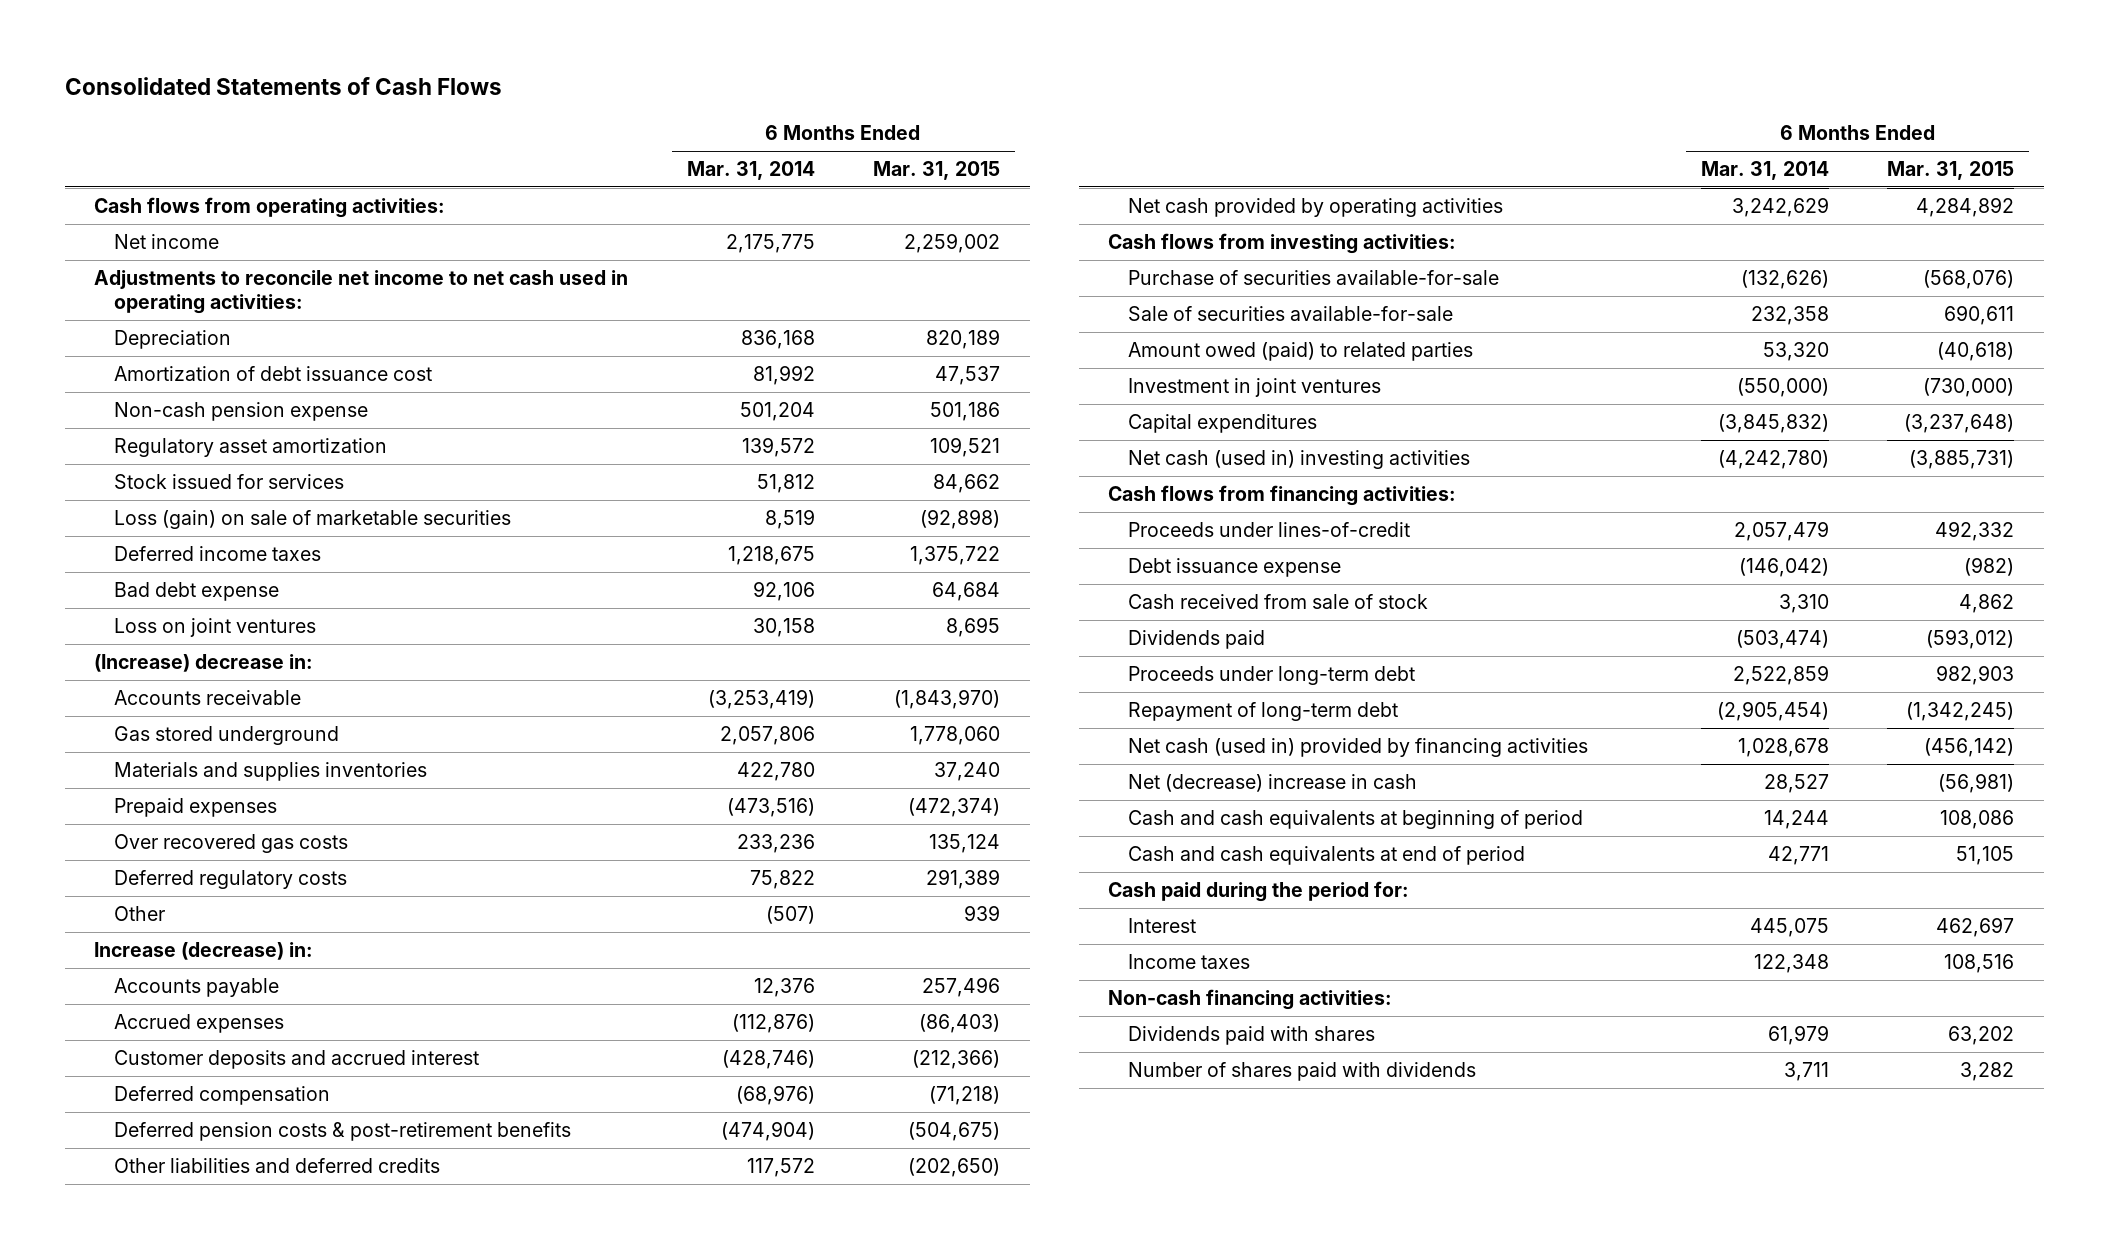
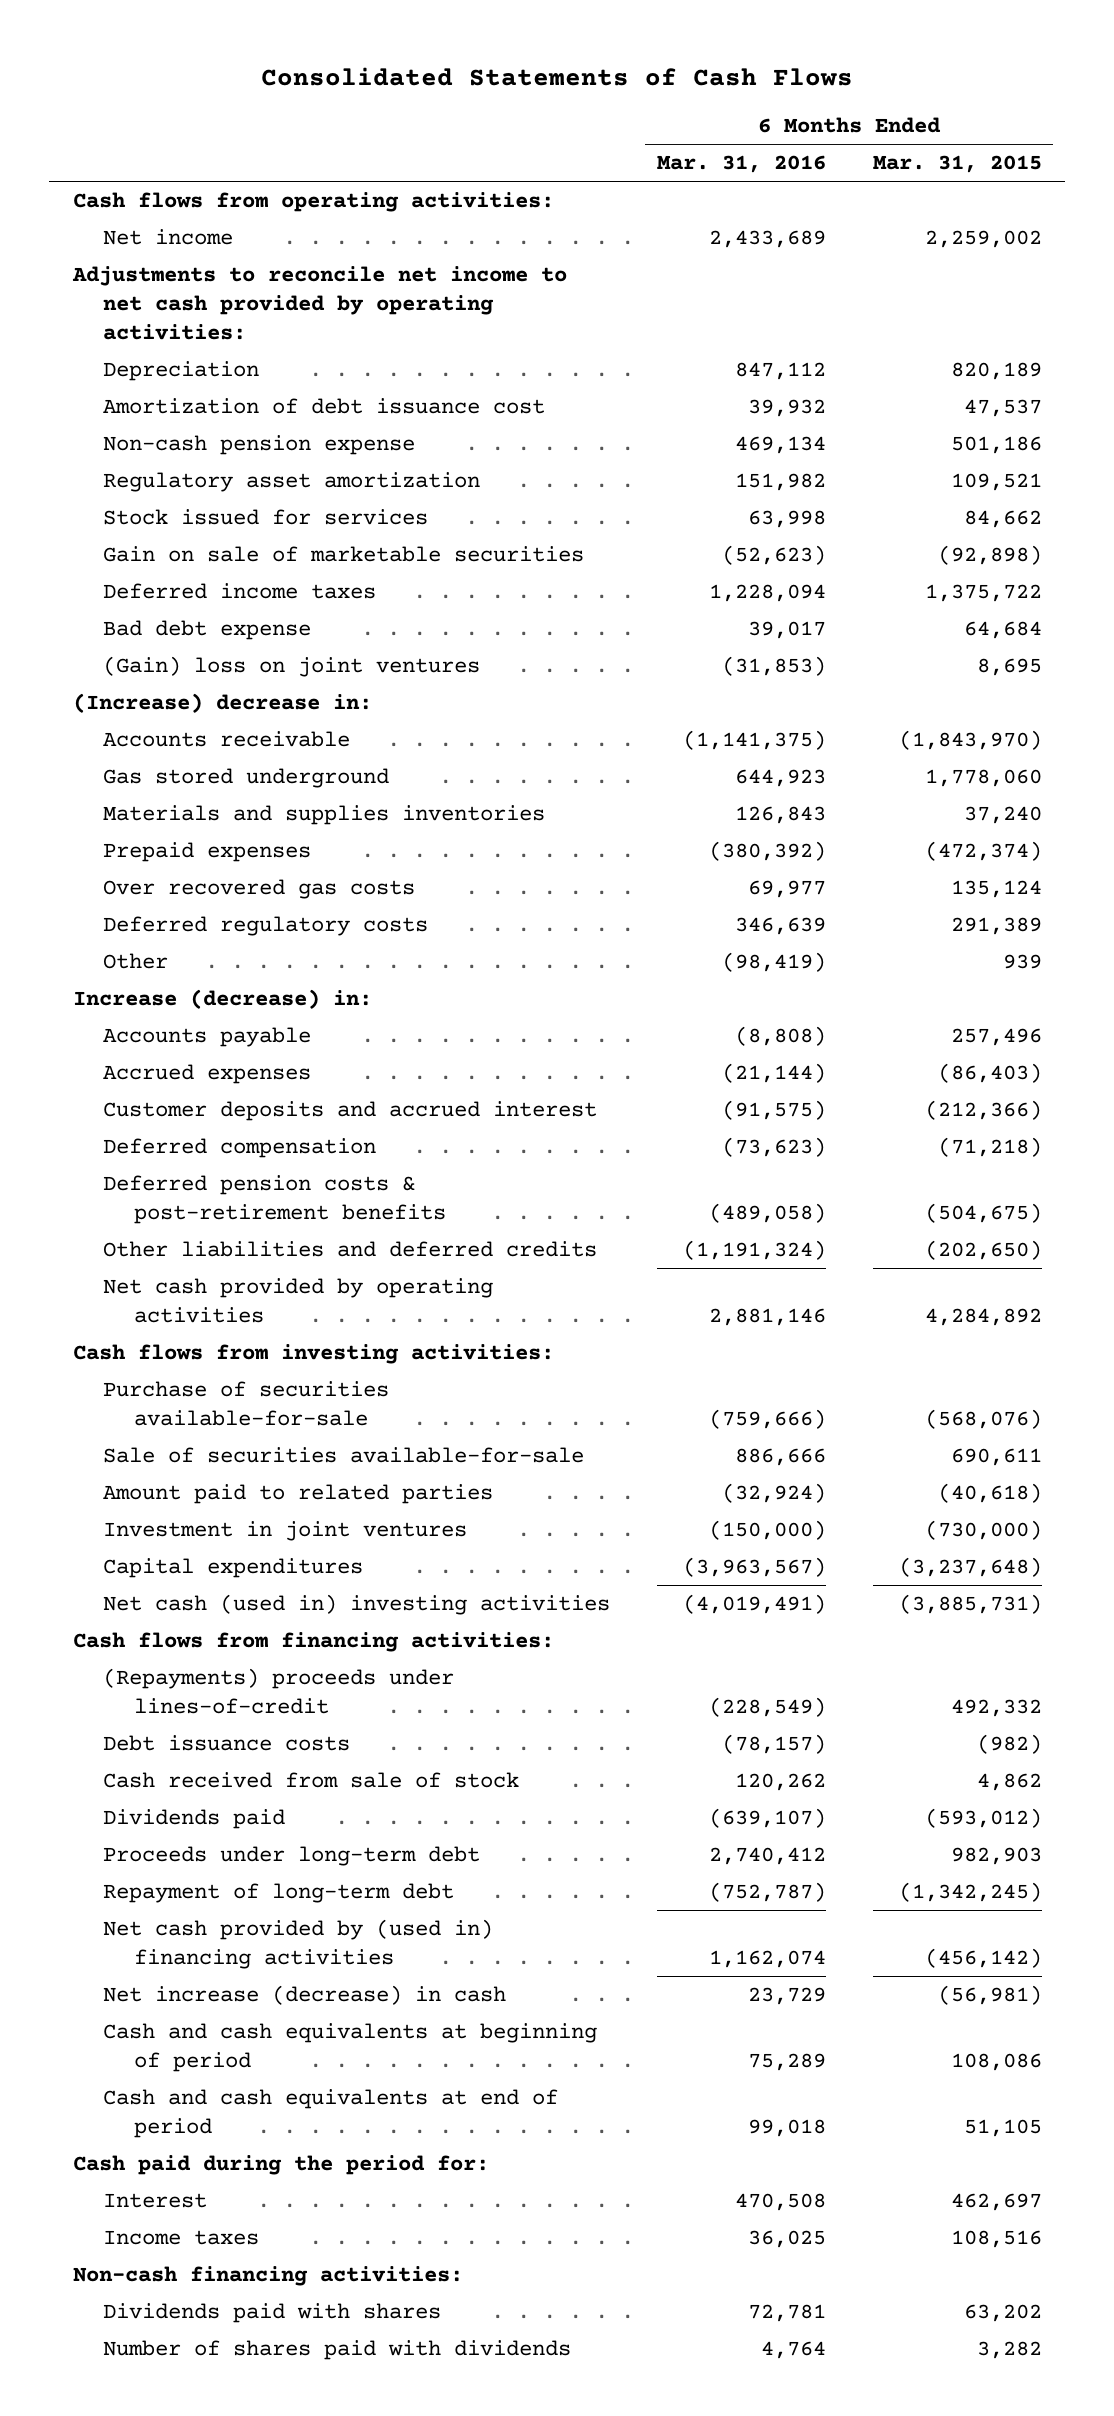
[686,161,815,181] Mar. 31, 2014 -> none
none -> [657,155,827,174] Mar. 31, 2016
[94,270,629,315] Adjustments to reconcile net income to net cash used in operating activities: -> [71,266,567,341] Adjustments to reconcile net income to net cash provided by operating activities:
[114,510,512,530] Loss (gain) on sale of marketable securities -> [103,546,585,563] Gain on sale of marketable securities
[114,618,317,638] Loss on joint ventures -> [103,656,481,678] (Gain) loss on joint ventures
[1128,342,1474,362] Amount owed (paid) to related parties -> [103,1484,494,1505] Amount paid to related parties
[1128,522,1411,538] Proceeds under lines-of-credit -> [103,1668,455,1715] (Repayments) proceeds under lines-of-credit
[1128,558,1342,578] Debt issuance expense -> [103,1735,351,1752] Debt issuance costs
[1128,738,1589,758] Net cash (used in) provided by financing activities -> [103,1919,494,1970] Net cash provided by (used in) financing activities
[1128,774,1418,793] Net (decrease) increase in cash -> [103,1985,507,2006] Net increase (decrease) in cash

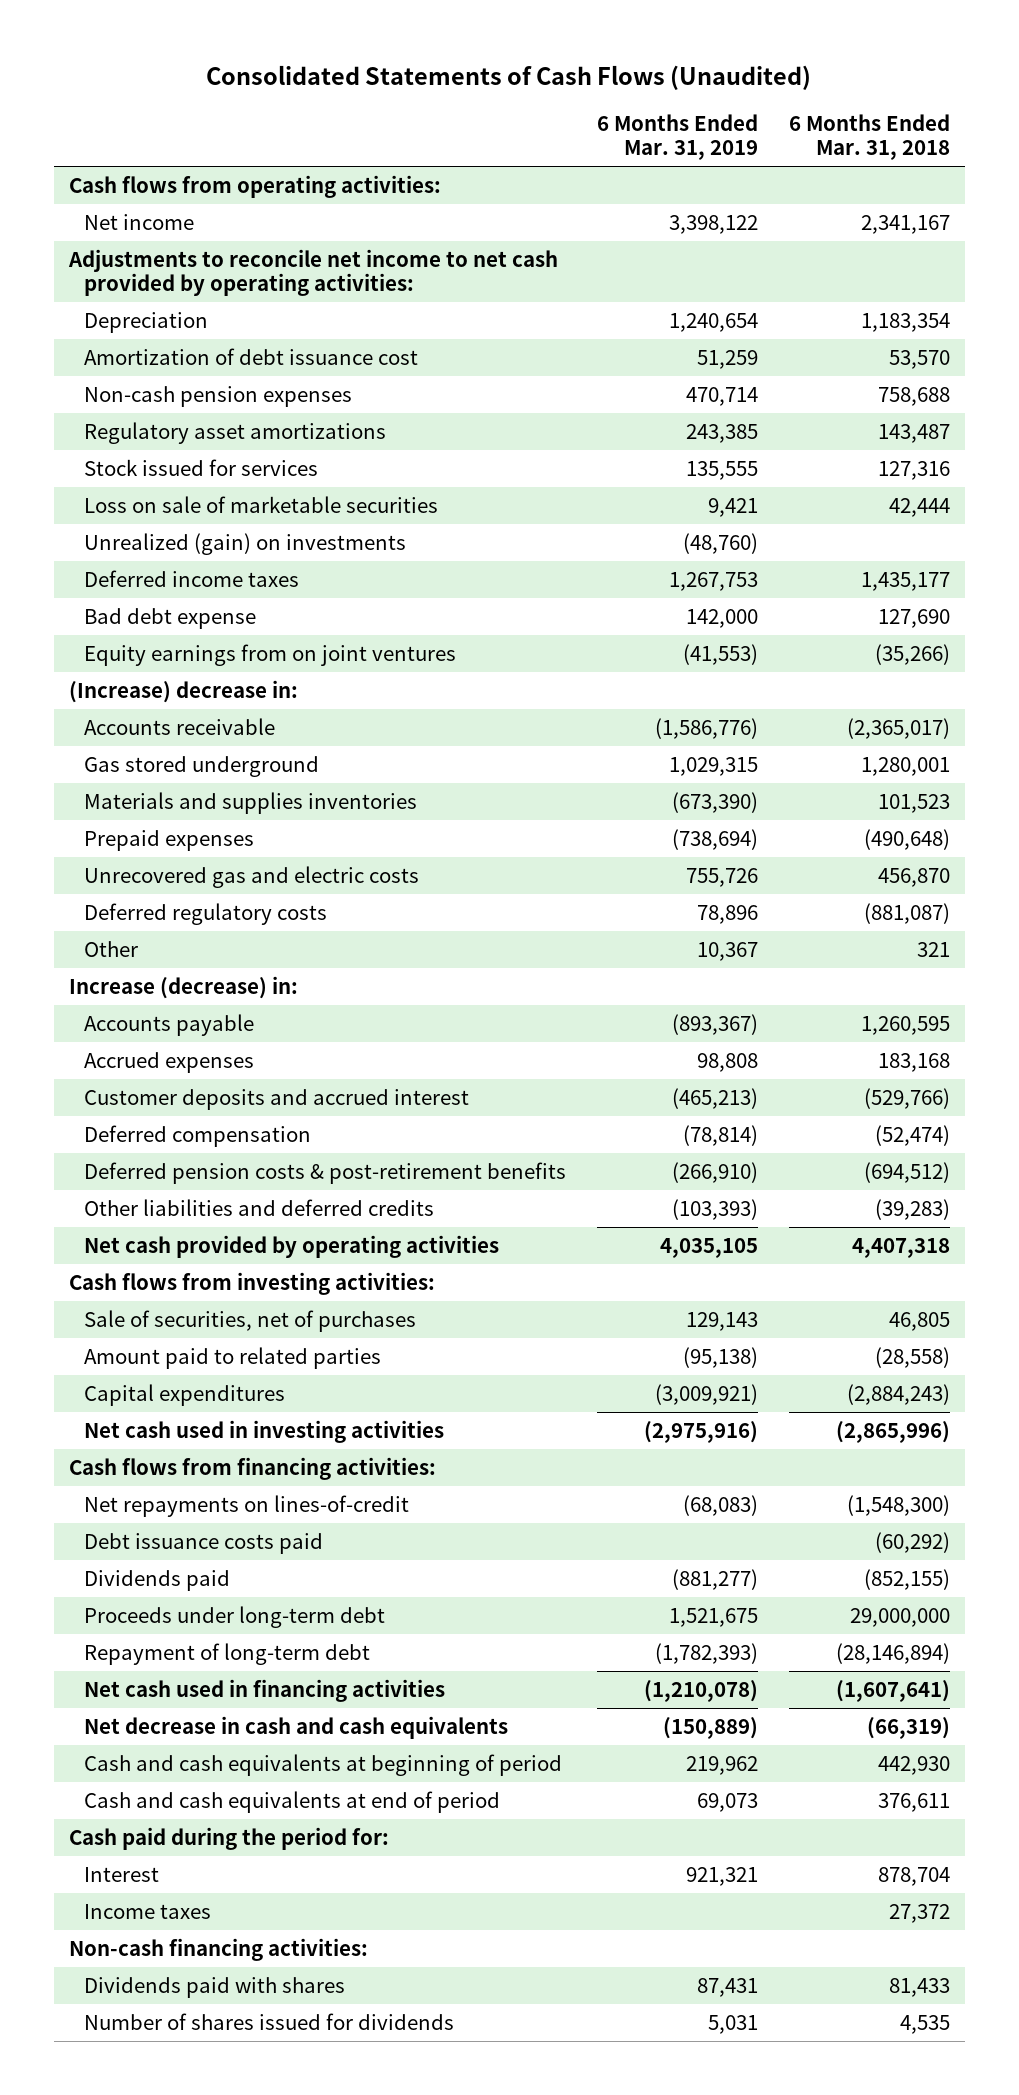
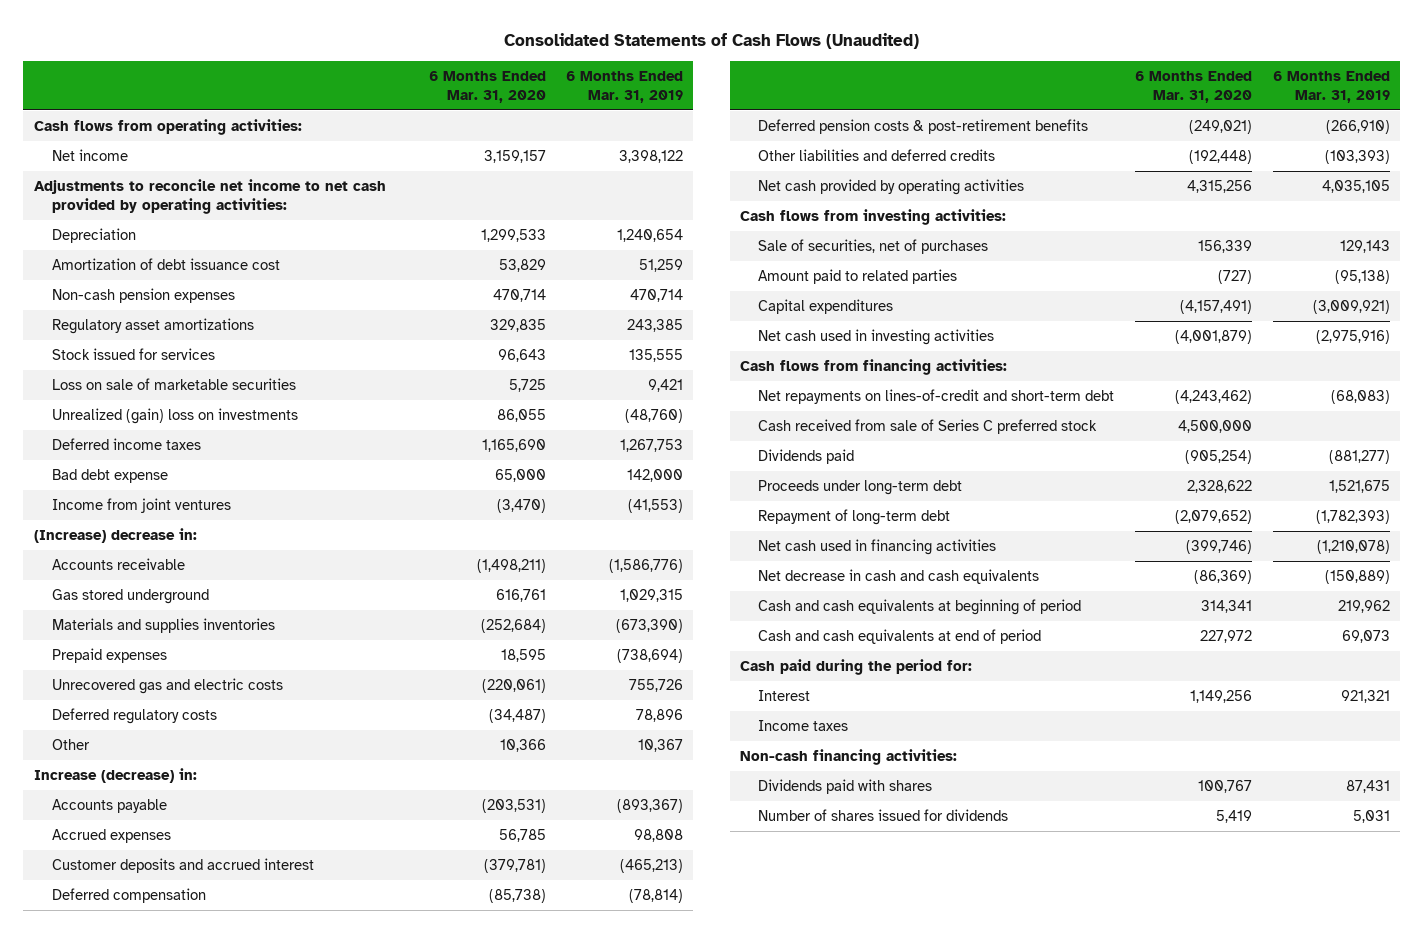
[788,114,950,161] 6 Months Ended Mar. 31, 2018 -> none
none -> [428,70,546,103] 6 Months Ended Mar. 31, 2020
[83,532,406,555] Unrealized (gain) on investments -> [51,408,298,425] Unrealized (gain) loss on investments
[83,643,456,666] Equity earnings from on joint ventures -> [51,498,231,514] Income from joint ventures
[83,1532,323,1554] Debt issuance costs paid -> none
[83,1494,409,1517] Net repayments on lines-of-credit -> [758,389,1115,405] Net repayments on lines-of-credit and short-term debt
none -> [758,419,1098,435] Cash received from sale of Series C preferred stock

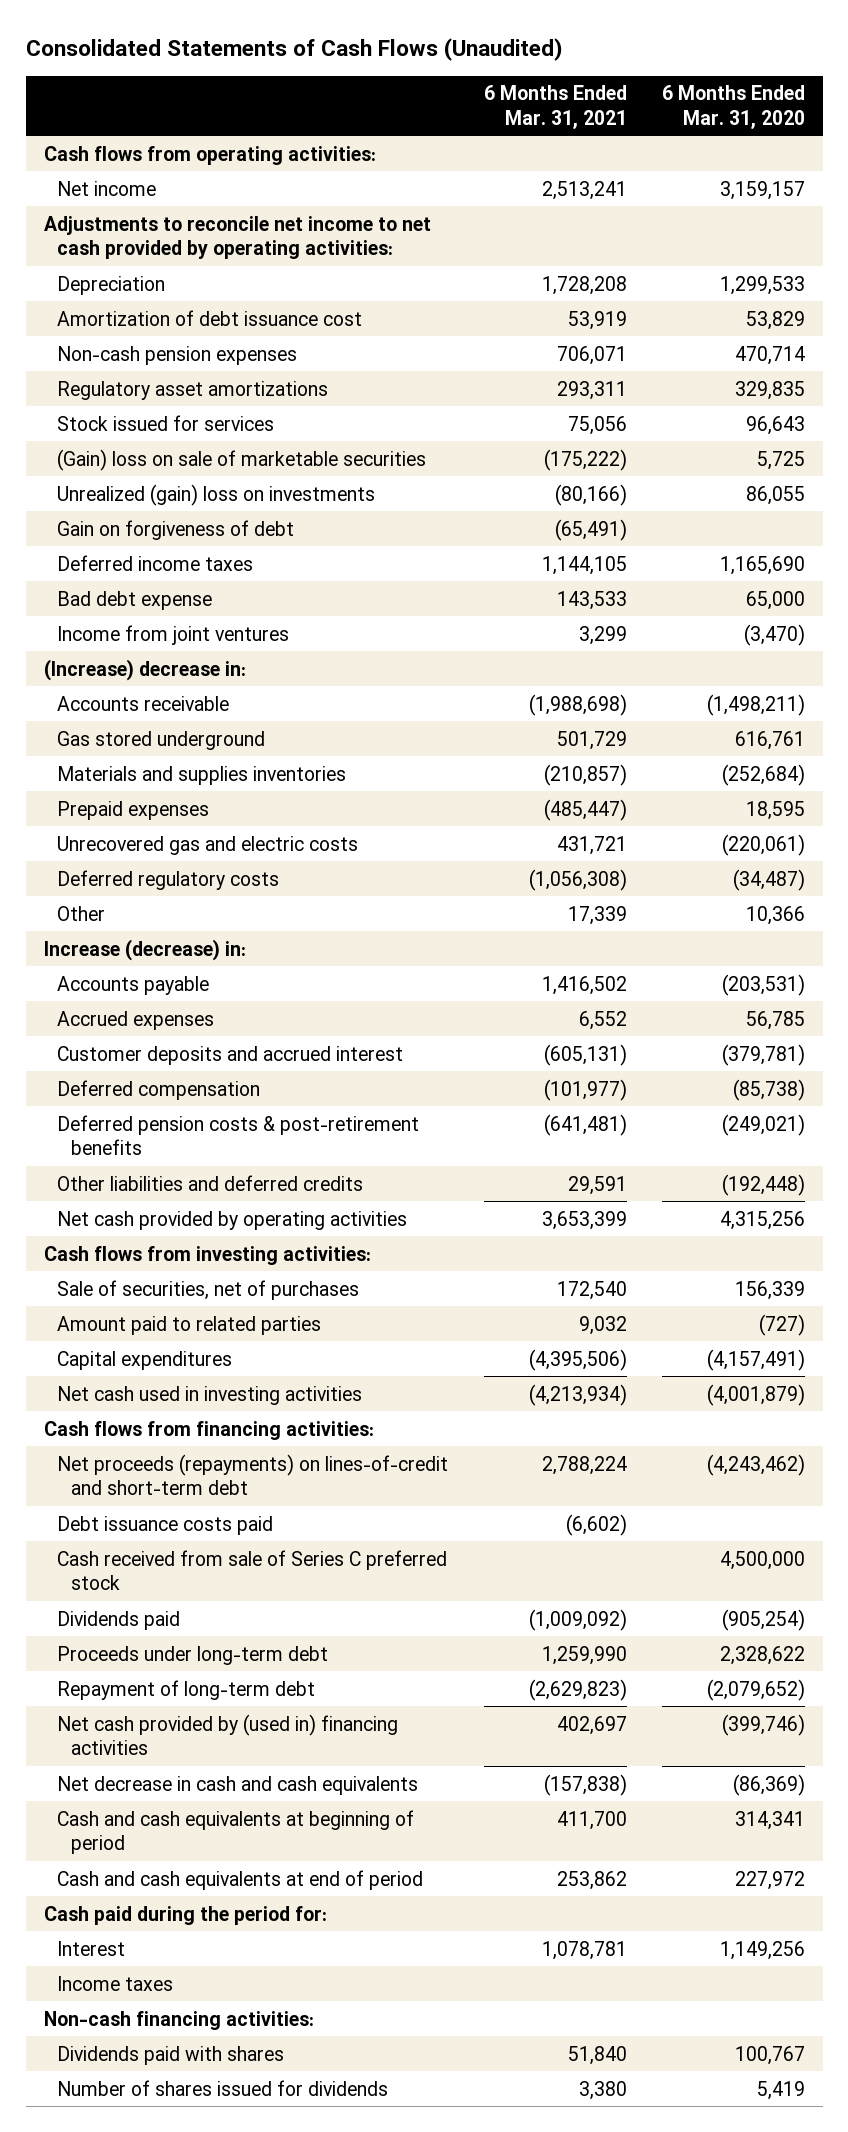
[566,70,684,103] 6 Months Ended Mar. 31, 2019 -> none
none -> [483,85,627,129] 6 Months Ended Mar. 31, 2021
[51,378,296,391] Loss on sale of marketable securities -> [57,448,427,471] (Gain) loss on sale of marketable securities
none -> [57,519,295,540] Gain on forgiveness of debt
[758,389,1115,405] Net repayments on lines-of-credit and short-term debt -> [57,1453,449,1496] Net proceeds (repayments) on lines-of-credit and short-term debt
none -> [57,1515,274,1535] Debt issuance costs paid
[758,539,997,556] Net cash used in financing activities -> [57,1713,399,1756] Net cash provided by (used in) financing activities

